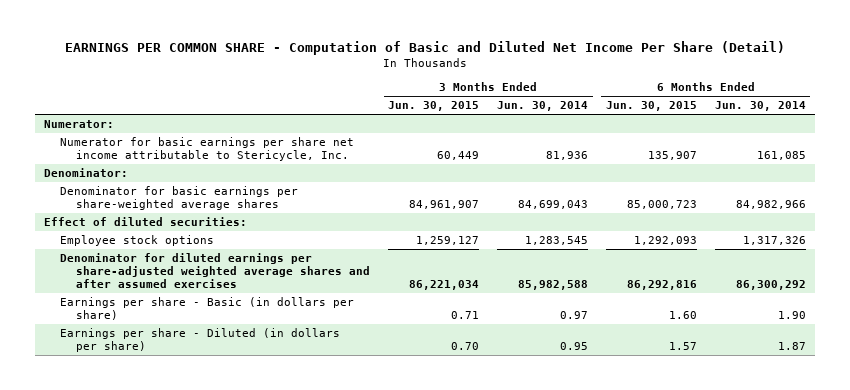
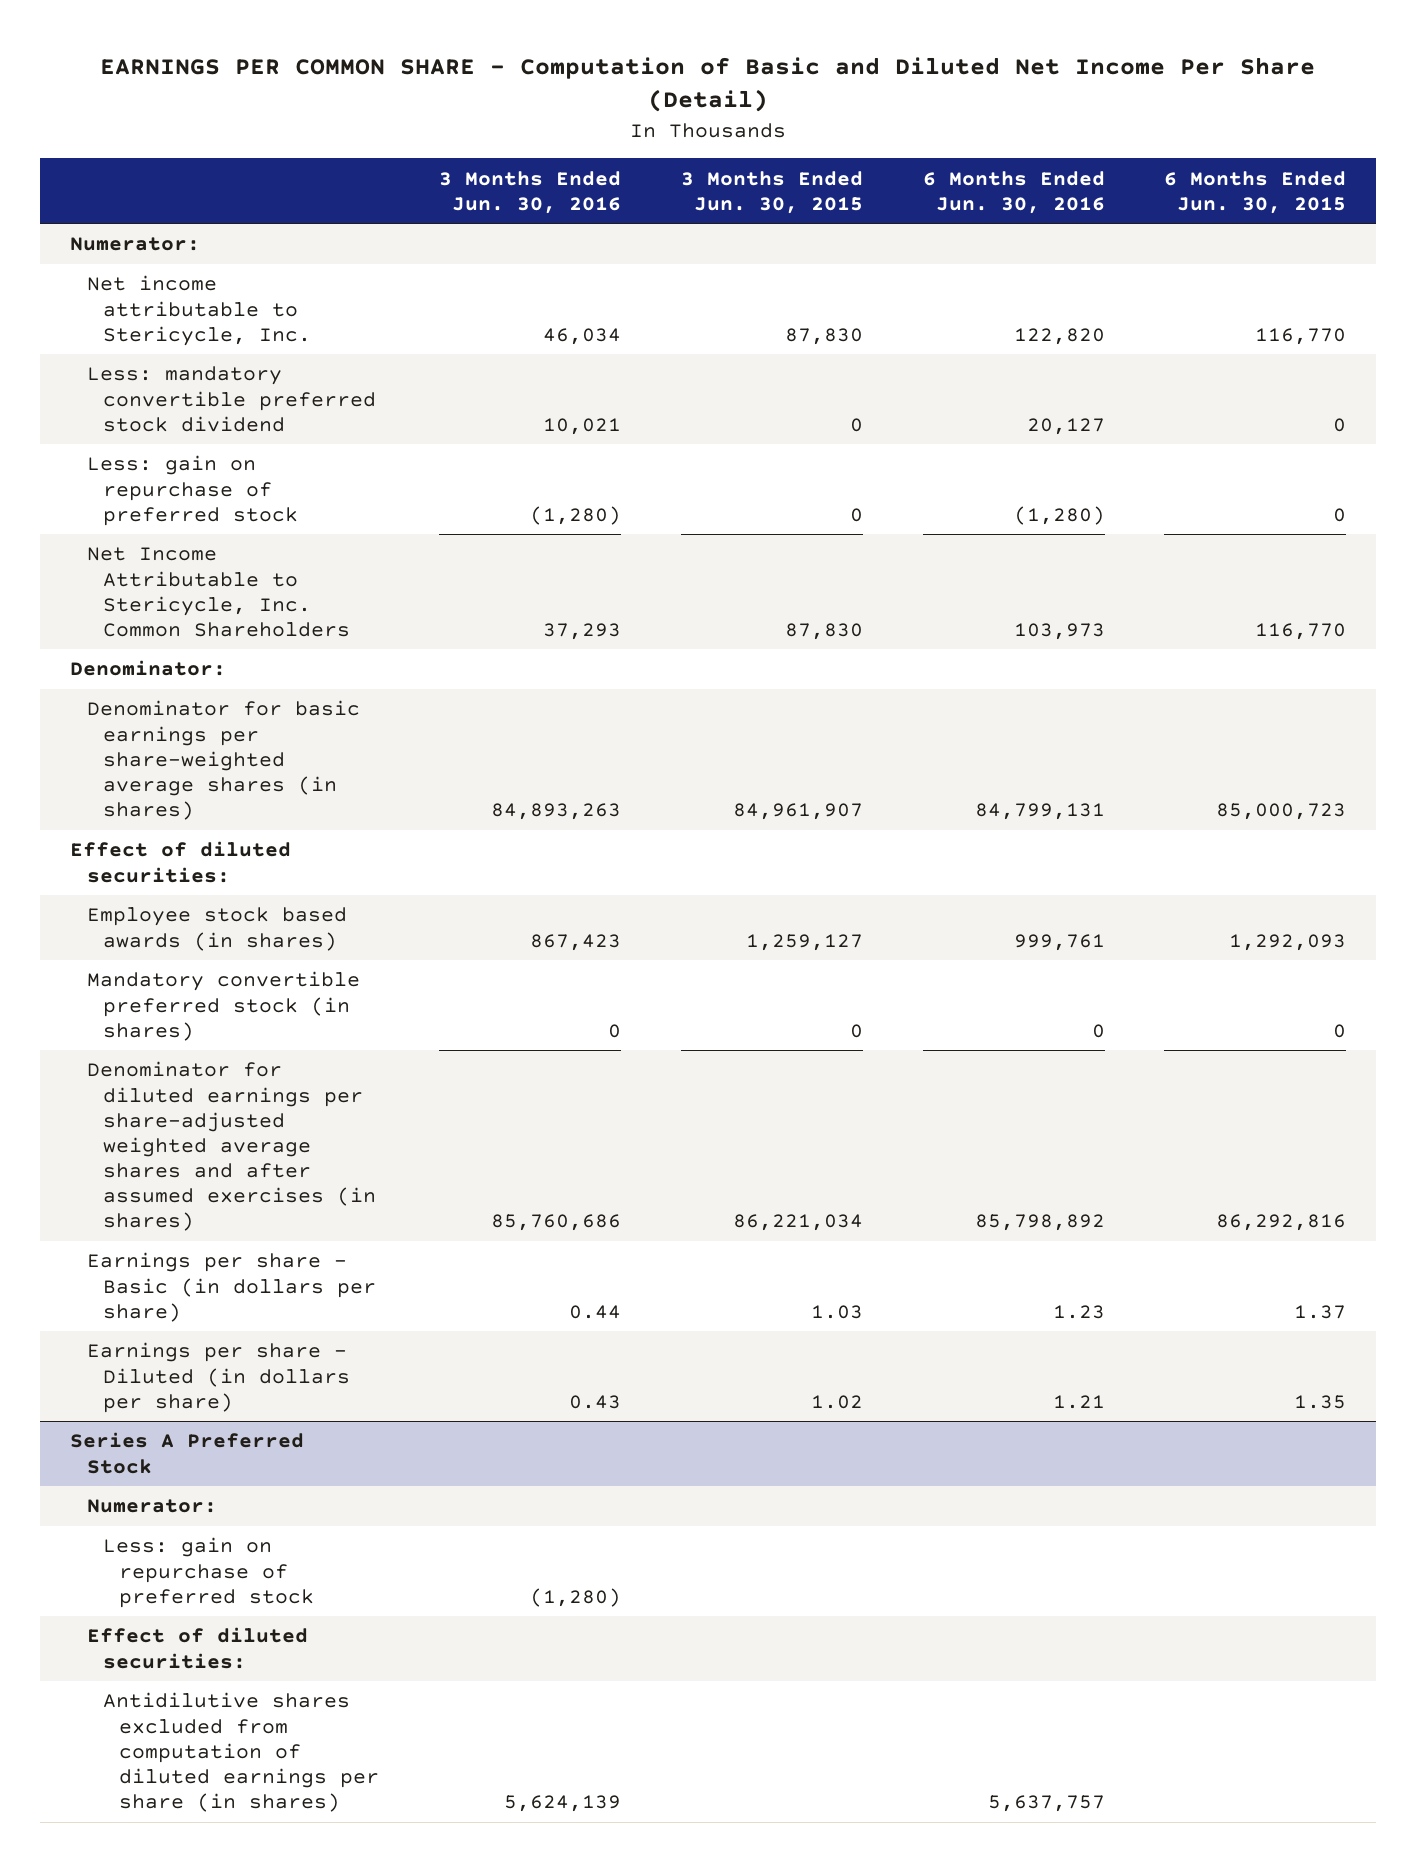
[497,101,589,112] Jun. 30, 2014 -> none
[714,101,806,112] Jun. 30, 2014 -> none
none -> [439,170,622,214] 3 Months Ended Jun. 30, 2016
none -> [922,170,1105,214] 6 Months Ended Jun. 30, 2016
[60,137,355,161] Numerator for basic earnings per share net income attributable to Stericycle, Inc. -> [86,275,311,346] Net income attributable to Stericycle, Inc.
[437,150,480,160] 60,449 -> [784,327,863,345] 87,830
[647,150,697,160] 135,907 -> [1255,327,1347,345] 116,770
none -> [86,366,376,432] Less: mandatory convertible preferred stock dividend
none -> [86,455,298,526] Less: gain on repurchase of preferred stock
none -> [86,547,350,637] Net Income Attributable to Stericycle, Inc. Common Shareholders
[60,186,299,210] Denominator for basic earnings per share-weighted average shares -> [86,700,360,820] Denominator for basic earnings per share-weighted average shares (in shares)
[60,235,215,247] Employee stock options -> [86,907,347,951] Employee stock based awards (in shares)
none -> [86,971,360,1041] Mandatory convertible preferred stock (in shares)
[60,253,371,288] Denominator for diluted earnings per share-adjusted weighted average shares and after assumed exercises -> [86,1061,376,1232] Denominator for diluted earnings per share-adjusted weighted average shares and after assumed exercises (in shares)
[451,310,480,319] 0.71 -> [810,1304,863,1319] 1.03
[668,310,697,319] 1.60 -> [1294,1304,1347,1319] 1.37
[451,341,480,350] 0.70 -> [810,1394,863,1409] 1.02
[668,341,697,350] 1.57 -> [1294,1394,1347,1409] 1.35
none -> [70,1432,305,1474] Series A Preferred Stock
none -> [86,1499,217,1514] Numerator:
none -> [102,1537,315,1608] Less: gain on repurchase of preferred stock
none -> [86,1627,308,1669] Effect of diluted securities:
none -> [102,1692,380,1812] Antidilutive shares excluded from computation of diluted earnings per share (in shares)

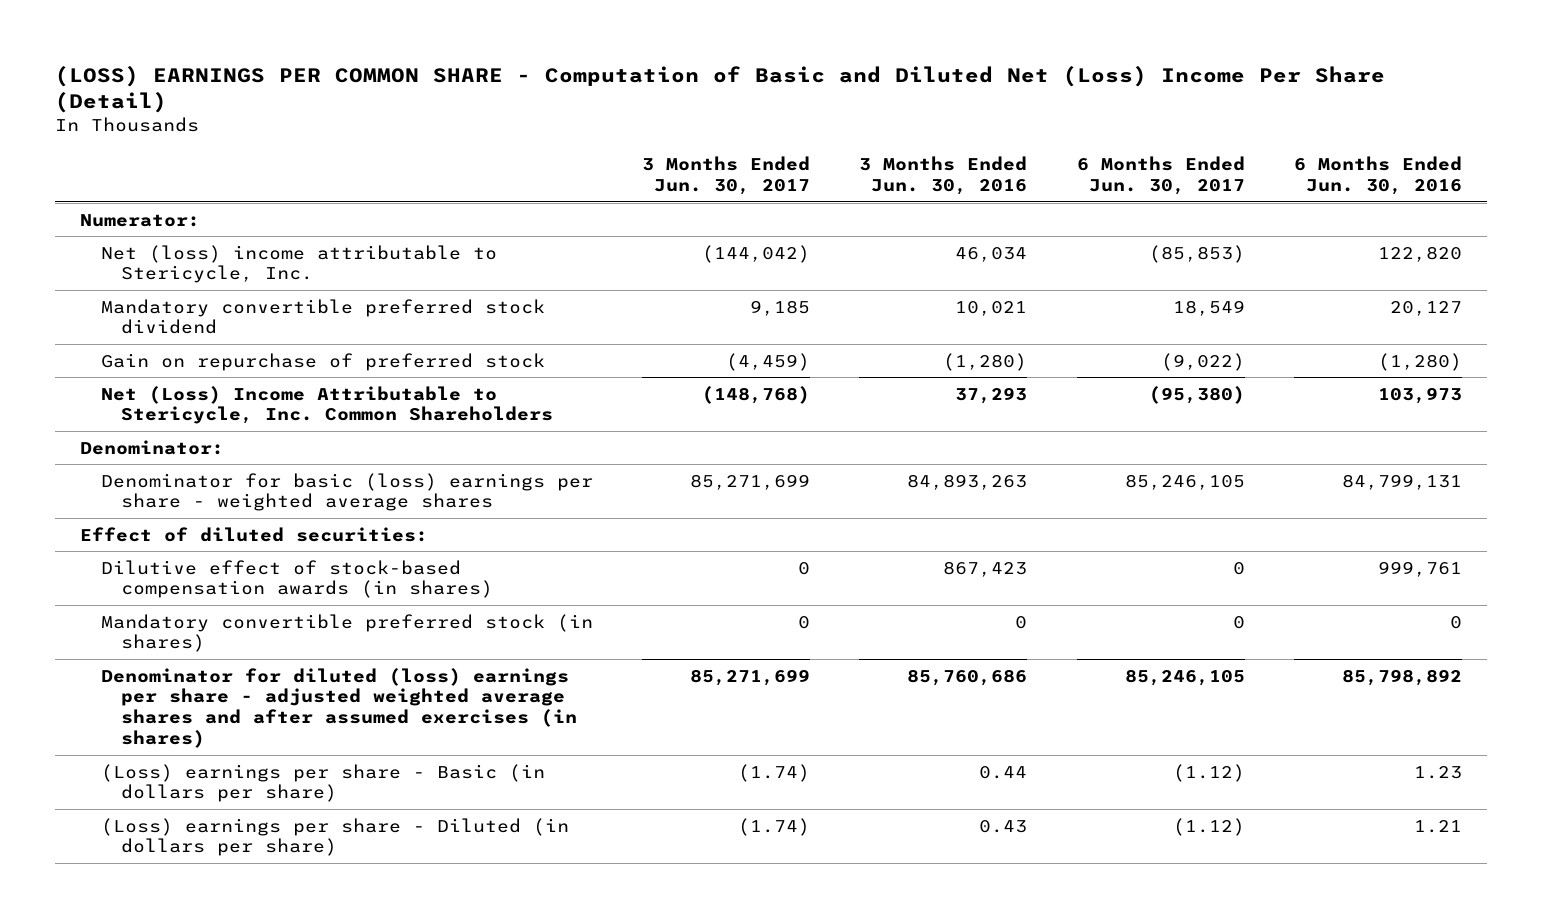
[100,56,1316,113] EARNINGS PER COMMON SHARE - Computation of Basic and Diluted Net Income Per Share (Detail) -> [55,65,1386,113] (LOSS) EARNINGS PER COMMON SHARE - Computation of Basic and Diluted Net (Loss) Income Per Share (Detail)
[680,170,863,214] 3 Months Ended Jun. 30, 2015 -> none
[1164,170,1347,214] 6 Months Ended Jun. 30, 2015 -> none
none -> [641,156,810,195] 3 Months Ended Jun. 30, 2017
none -> [1076,156,1245,195] 6 Months Ended Jun. 30, 2017
[86,275,311,346] Net income attributable to Stericycle, Inc. -> [100,244,497,284] Net (loss) income attributable to Stericycle, Inc.
[86,366,376,432] Less: mandatory convertible preferred stock dividend -> [100,298,545,335] Mandatory convertible preferred stock dividend
[86,455,298,526] Less: gain on repurchase of preferred stock -> [100,352,545,371] Gain on repurchase of preferred stock
[86,547,350,637] Net Income Attributable to Stericycle, Inc. Common Shareholders -> [100,385,554,425] Net (Loss) Income Attributable to Stericycle, Inc. Common Shareholders
[86,700,360,820] Denominator for basic earnings per share-weighted average shares (in shares) -> [100,472,593,512] Denominator for basic (loss) earnings per share - weighted average shares
[86,907,347,951] Employee stock based awards (in shares) -> [100,559,494,599] Dilutive effect of stock-based compensation awards (in shares)
[70,1432,305,1474] Series A Preferred Stock -> none
[86,1499,217,1514] Numerator: -> none
[102,1537,315,1608] Less: gain on repurchase of preferred stock -> none
[86,1627,308,1669] Effect of diluted securities: -> none
[102,1692,380,1812] Antidilutive shares excluded from computation of diluted earnings per share (in shares) -> none
[86,1061,376,1232] Denominator for diluted earnings per share-adjusted weighted average shares and after assumed exercises (in shares) -> [100,667,578,749] Denominator for diluted (loss) earnings per share - adjusted weighted average shares and after assumed exercises (in shares)
[86,1252,376,1322] Earnings per share - Basic (in dollars per share) -> [100,763,545,803] (Loss) earnings per share - Basic (in dollars per share)
[86,1342,350,1413] Earnings per share - Diluted (in dollars per share) -> [100,817,569,857] (Loss) earnings per share - Diluted (in dollars per share)

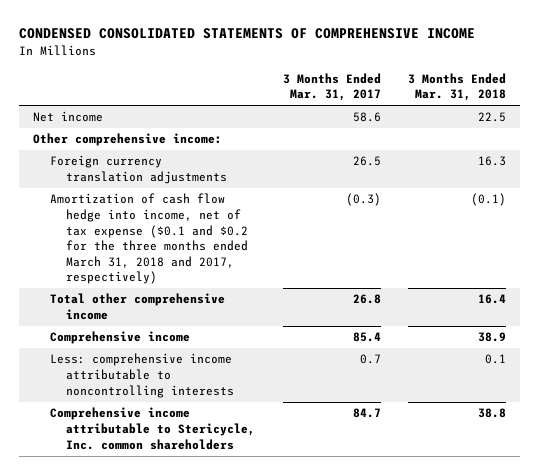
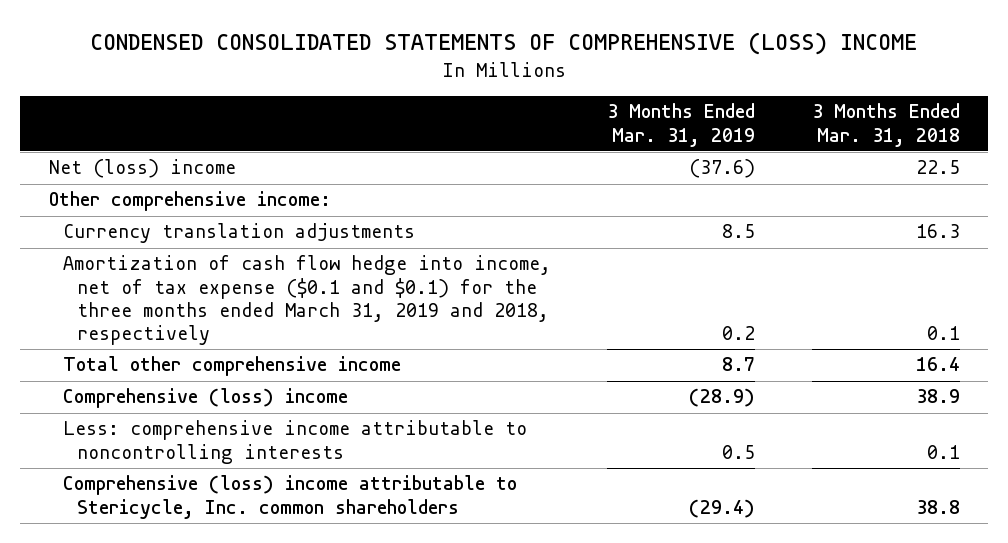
[19,28,476,40] CONDENSED CONSOLIDATED STATEMENTS OF COMPREHENSIVE INCOME -> [90,32,918,56] CONDENSED CONSOLIDATED STATEMENTS OF COMPREHENSIVE (LOSS) INCOME
[282,72,381,102] 3 Months Ended Mar. 31, 2017 -> none
none -> [607,103,756,147] 3 Months Ended Mar. 31, 2019
[33,111,104,123] Net income -> [48,159,236,179] Net (loss) income
[49,155,228,185] Foreign currency translation adjustments -> [62,223,415,244] Currency translation adjustments
[49,193,249,285] Amortization of cash flow hedge into income, net of tax expense ($0.1 and $0.2 for the three months ended March 31, 2018 and 2017, respectively) -> [62,255,551,346] Amortization of cash flow hedge into income, net of tax expense ($0.1 and $0.1) for the three months ended March 31, 2019 and 2018, respectively
[471,193,507,207] (0.1) -> [926,326,960,341] 0.1
[49,331,190,345] Comprehensive income -> [62,388,348,409] Comprehensive (loss) income
[49,407,256,450] Comprehensive income attributable to Stericycle, Inc. common shareholders -> [62,475,517,519] Comprehensive (loss) income attributable to Stericycle, Inc. common shareholders

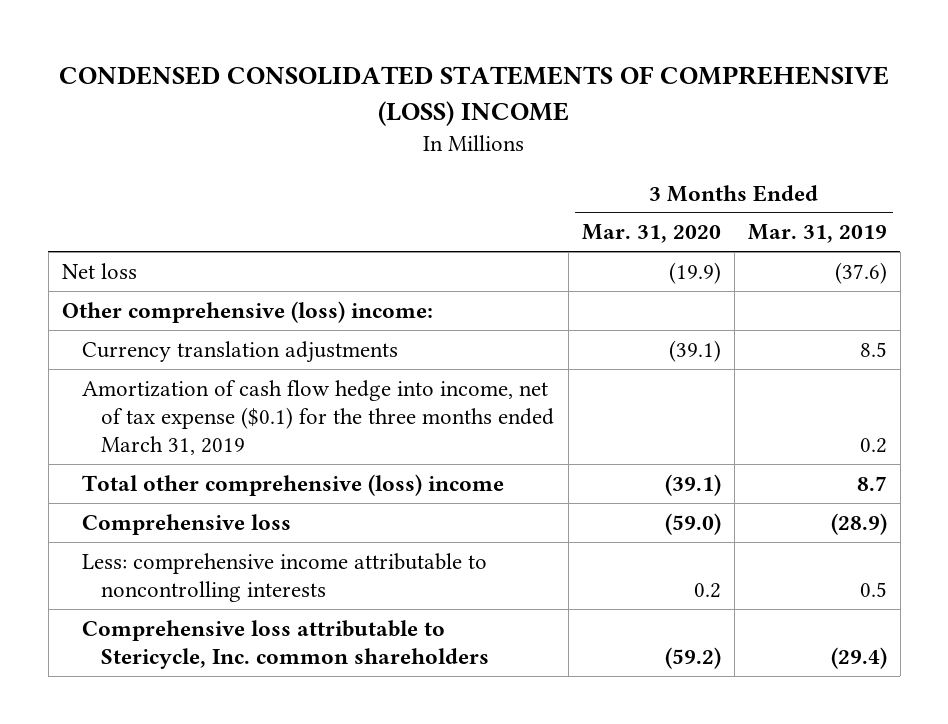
[811,103,960,147] 3 Months Ended Mar. 31, 2018 -> none
none -> [581,224,721,244] Mar. 31, 2020
[48,159,236,179] Net (loss) income -> [61,262,137,279] Net loss
[48,191,331,212] Other comprehensive income: -> [61,300,433,323] Other comprehensive (loss) income:
[62,255,551,346] Amortization of cash flow hedge into income, net of tax expense ($0.1 and $0.1) for the three months ended March 31, 2019 and 2018, respectively -> [81,379,555,455] Amortization of cash flow hedge into income, net of tax expense ($0.1) for the three months ended March 31, 2019
[62,356,401,377] Total other comprehensive income -> [81,473,504,496] Total other comprehensive (loss) income
[62,388,348,409] Comprehensive (loss) income -> [81,513,291,535] Comprehensive loss
[62,475,517,519] Comprehensive (loss) income attributable to Stericycle, Inc. common shareholders -> [81,619,490,669] Comprehensive loss attributable to Stericycle, Inc. common shareholders

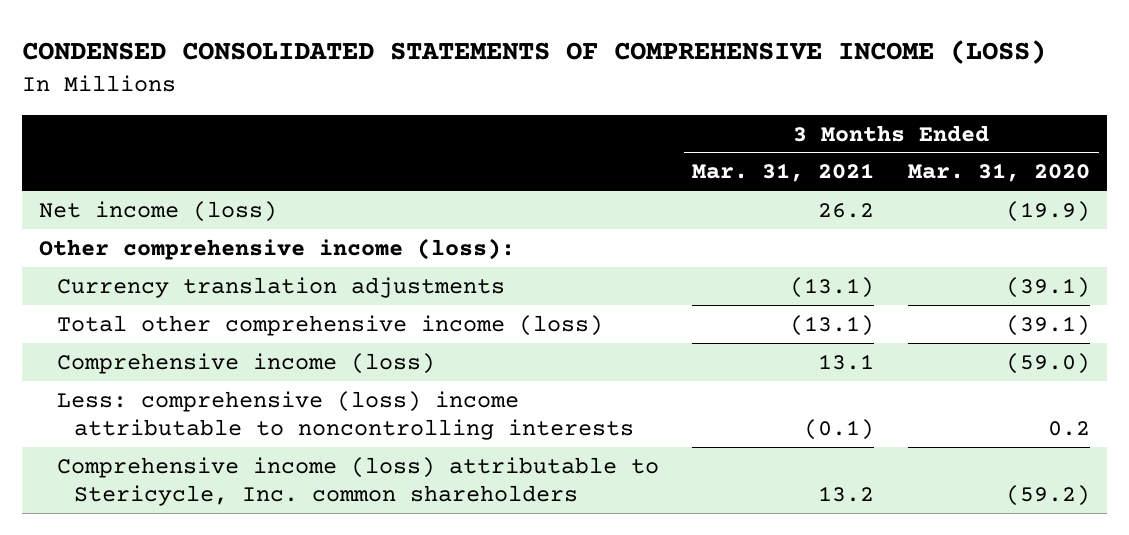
[59,66,890,126] CONDENSED CONSOLIDATED STATEMENTS OF COMPREHENSIVE (LOSS) INCOME -> [22,40,1047,65] CONDENSED CONSOLIDATED STATEMENTS OF COMPREHENSIVE INCOME (LOSS)
[747,224,887,244] Mar. 31, 2019 -> none
none -> [692,163,875,183] Mar. 31, 2021
[61,262,137,279] Net loss -> [39,200,278,222] Net income (loss)
[61,300,433,323] Other comprehensive (loss) income: -> [39,237,516,260] Other comprehensive income (loss):
[81,379,555,455] Amortization of cash flow hedge into income, net of tax expense ($0.1) for the three months ended March 31, 2019 -> none
[81,473,504,496] Total other comprehensive (loss) income -> [56,314,603,336] Total other comprehensive income (loss)
[81,513,291,535] Comprehensive loss -> [56,352,435,374] Comprehensive income (loss)
[81,552,487,602] Less: comprehensive income attributable to noncontrolling interests -> [56,390,634,440] Less: comprehensive (loss) income attributable to noncontrolling interests
[81,619,490,669] Comprehensive loss attributable to Stericycle, Inc. common shareholders -> [56,456,659,506] Comprehensive income (loss) attributable to Stericycle, Inc. common shareholders

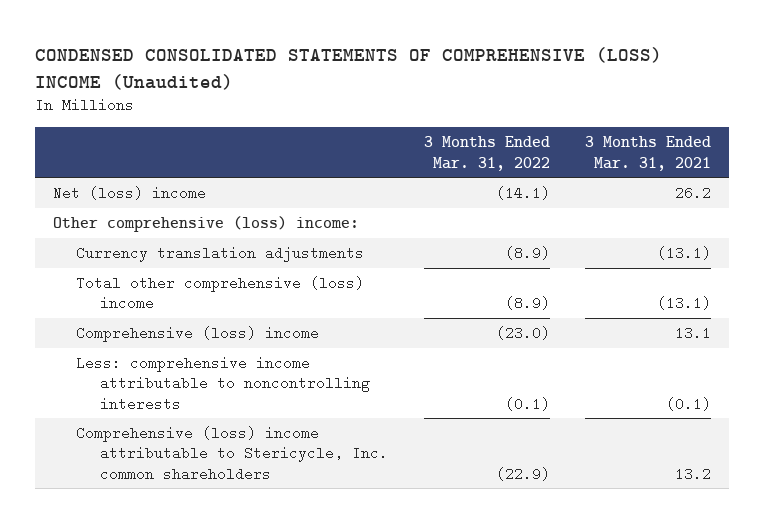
[22,40,1047,65] CONDENSED CONSOLIDATED STATEMENTS OF COMPREHENSIVE INCOME (LOSS) -> [35,47,663,90] CONDENSED CONSOLIDATED STATEMENTS OF COMPREHENSIVE (LOSS) INCOME (Unaudited)
[908,163,1091,183] Mar. 31, 2020 -> none
none -> [423,136,550,171] 3 Months Ended Mar. 31, 2022
[39,200,278,222] Net income (loss) -> [53,186,207,201] Net (loss) income
[39,237,516,260] Other comprehensive income (loss): -> [53,216,360,233] Other comprehensive (loss) income:
[56,314,603,336] Total other comprehensive income (loss) -> [76,276,365,311] Total other comprehensive (loss) income
[56,352,435,374] Comprehensive income (loss) -> [76,326,320,343] Comprehensive (loss) income
[56,390,634,440] Less: comprehensive (loss) income attributable to noncontrolling interests -> [76,356,370,411] Less: comprehensive income attributable to noncontrolling interests
[56,456,659,506] Comprehensive income (loss) attributable to Stericycle, Inc. common shareholders -> [76,426,388,481] Comprehensive (loss) income attributable to Stericycle, Inc. common shareholders

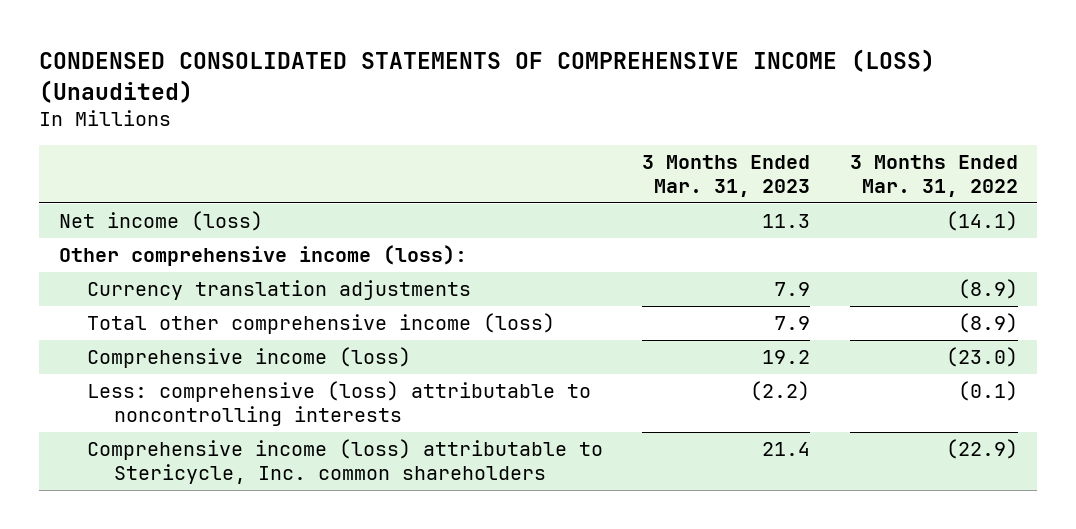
[35,47,663,90] CONDENSED CONSOLIDATED STATEMENTS OF COMPREHENSIVE (LOSS) INCOME (Unaudited) -> [38,49,935,103] CONDENSED CONSOLIDATED STATEMENTS OF COMPREHENSIVE INCOME (LOSS) (Unaudited)
[585,136,712,171] 3 Months Ended Mar. 31, 2021 -> none
none -> [642,155,811,198] 3 Months Ended Mar. 31, 2023
[53,186,207,201] Net (loss) income -> [58,211,263,232] Net income (loss)
[53,216,360,233] Other comprehensive (loss) income: -> [58,245,467,267] Other comprehensive income (loss):
[76,276,365,311] Total other comprehensive (loss) income -> [86,313,555,335] Total other comprehensive income (loss)
[76,326,320,343] Comprehensive (loss) income -> [86,347,411,369] Comprehensive income (loss)
[76,356,370,411] Less: comprehensive income attributable to noncontrolling interests -> [86,381,591,426] Less: comprehensive (loss) attributable to noncontrolling interests
[76,426,388,481] Comprehensive (loss) income attributable to Stericycle, Inc. common shareholders -> [86,439,603,484] Comprehensive income (loss) attributable to Stericycle, Inc. common shareholders

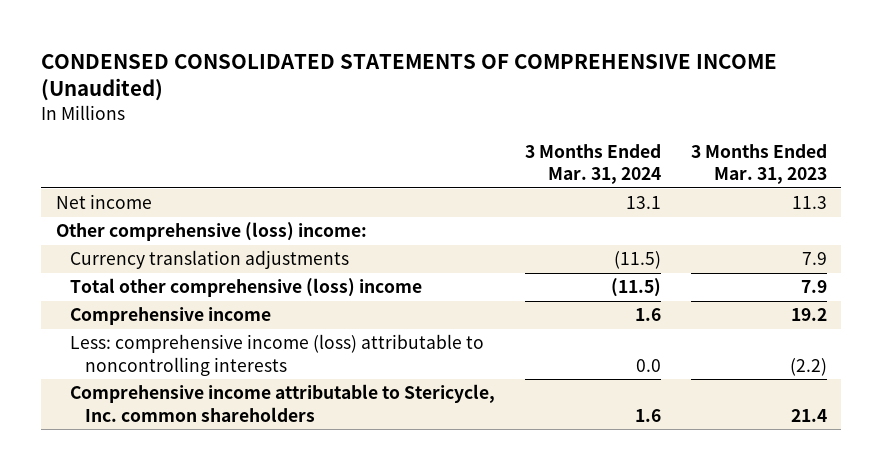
[38,49,935,103] CONDENSED CONSOLIDATED STATEMENTS OF COMPREHENSIVE INCOME (LOSS) (Unaudited) -> [41,53,778,102] CONDENSED CONSOLIDATED STATEMENTS OF COMPREHENSIVE INCOME (Unaudited)
[849,155,1018,198] 3 Months Ended Mar. 31, 2022 -> none
none -> [524,143,661,185] 3 Months Ended Mar. 31, 2024
[58,211,263,232] Net income (loss) -> [56,194,153,210] Net income
[58,245,467,267] Other comprehensive income (loss): -> [56,222,368,242] Other comprehensive (loss) income:
[86,313,555,335] Total other comprehensive income (loss) -> [70,278,423,298] Total other comprehensive (loss) income
[86,347,411,369] Comprehensive income (loss) -> [70,307,272,326] Comprehensive income
[86,381,591,426] Less: comprehensive (loss) attributable to noncontrolling interests -> [70,334,485,376] Less: comprehensive income (loss) attributable to noncontrolling interests
[86,439,603,484] Comprehensive income (loss) attributable to Stericycle, Inc. common shareholders -> [70,384,496,422] Comprehensive income attributable to Stericycle, Inc. common shareholders

